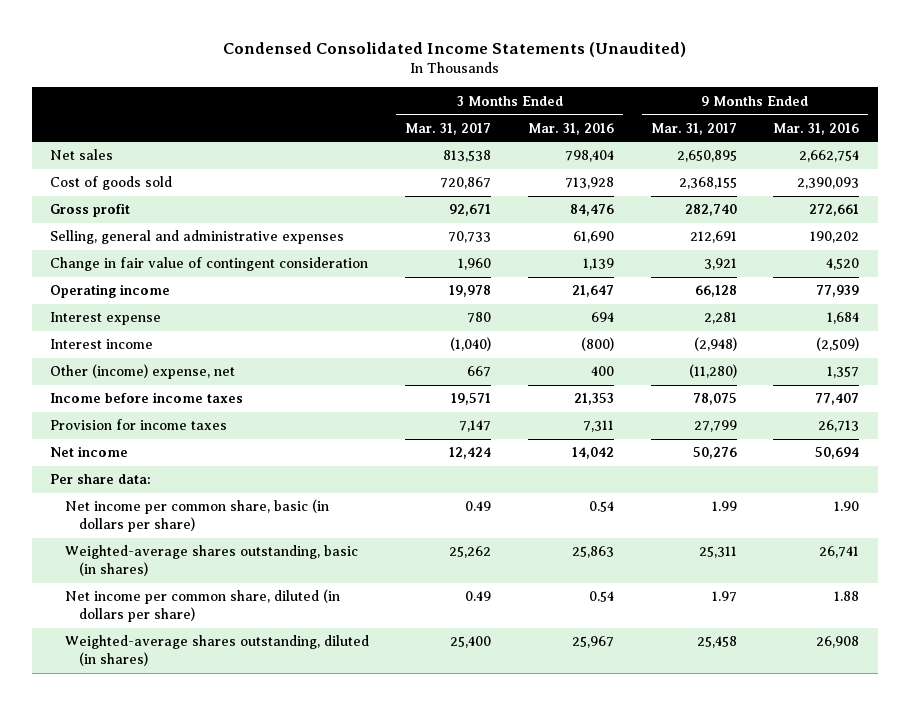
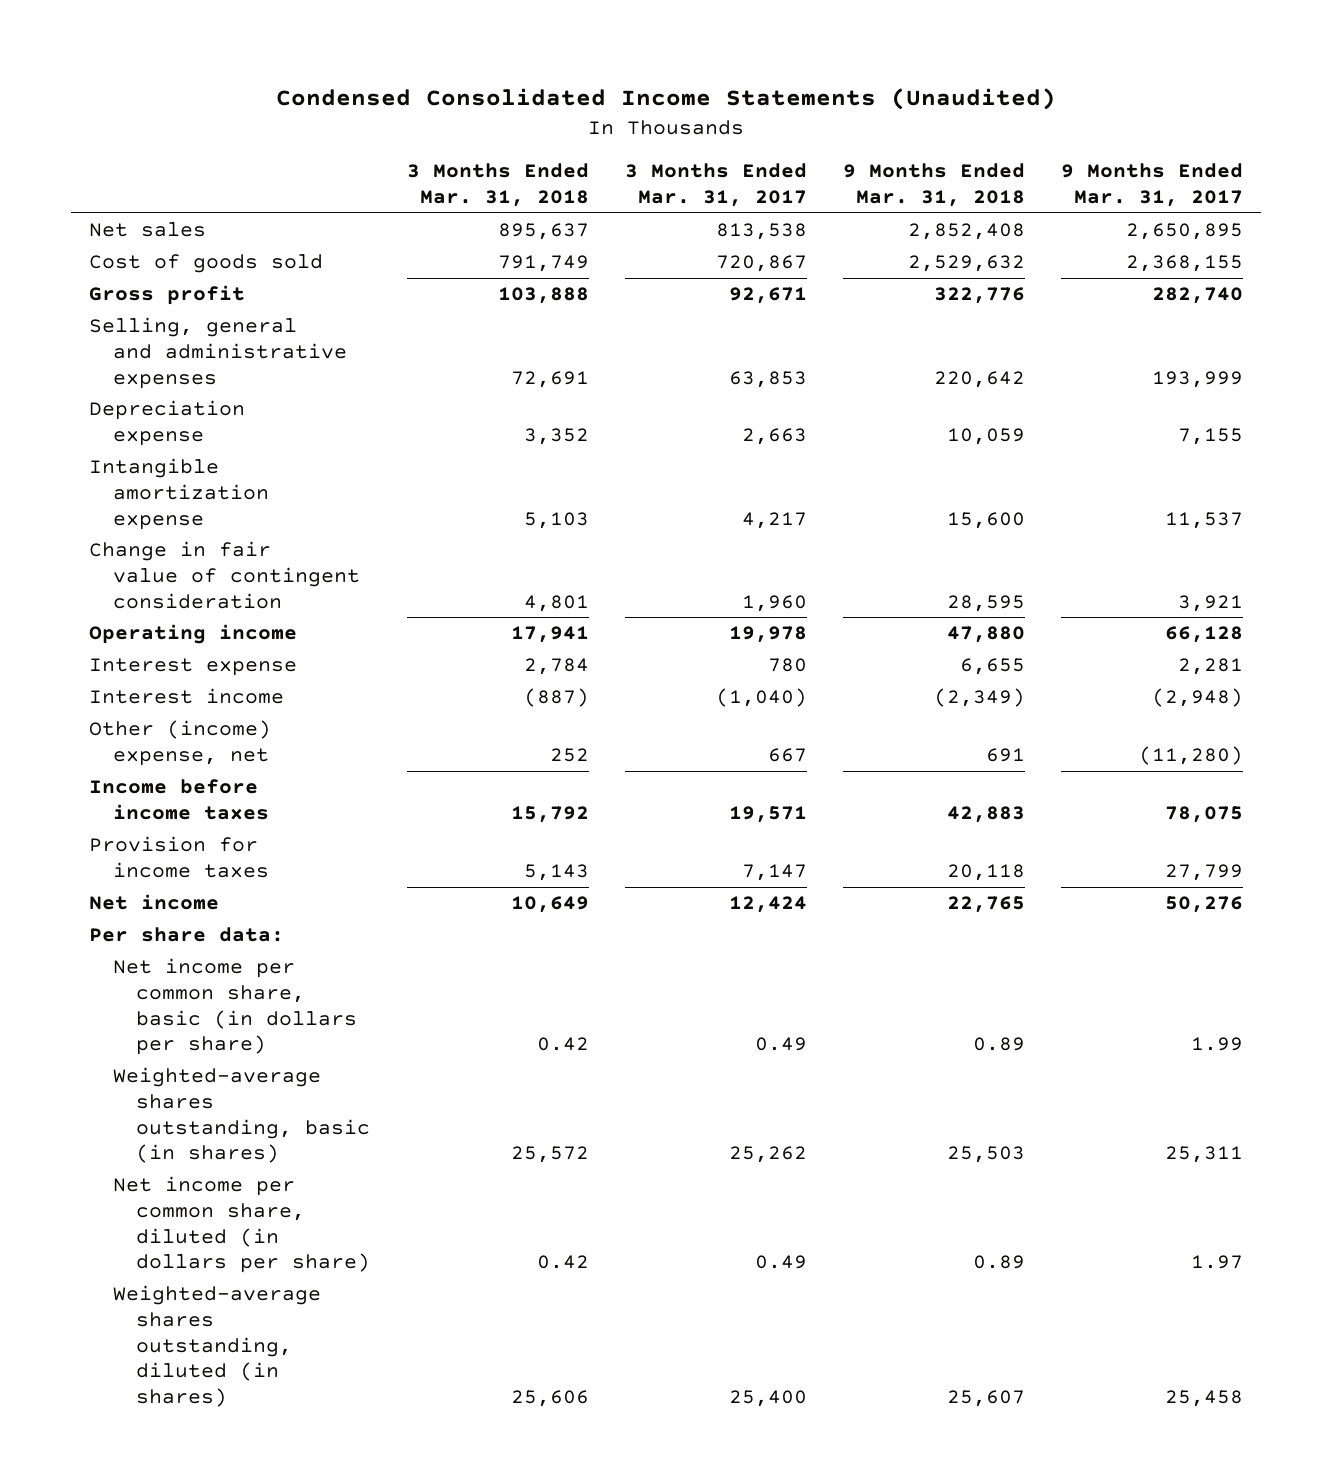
[528,122,615,135] Mar. 31, 2016 -> none
[773,122,860,135] Mar. 31, 2016 -> none
none -> [406,163,589,208] 3 Months Ended Mar. 31, 2018
none -> [842,163,1025,208] 9 Months Ended Mar. 31, 2018
[448,231,492,244] 70,733 -> [728,370,807,388] 63,853
[689,231,737,244] 212,691 -> [1151,370,1243,388] 193,999
none -> [89,400,246,447] Depreciation expense
none -> [89,458,269,530] Intangible amortization expense

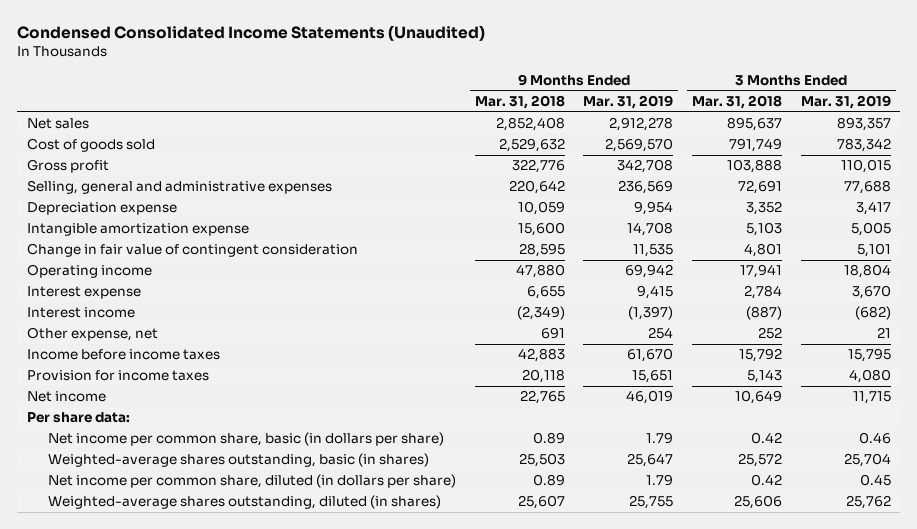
[624,163,807,208] 3 Months Ended Mar. 31, 2017 -> none
[1060,163,1243,208] 9 Months Ended Mar. 31, 2017 -> none
none -> [583,95,674,110] Mar. 31, 2019
none -> [800,95,891,110] Mar. 31, 2019
[89,720,272,767] Other (income) expense, net -> [26,327,158,342] Other expense, net

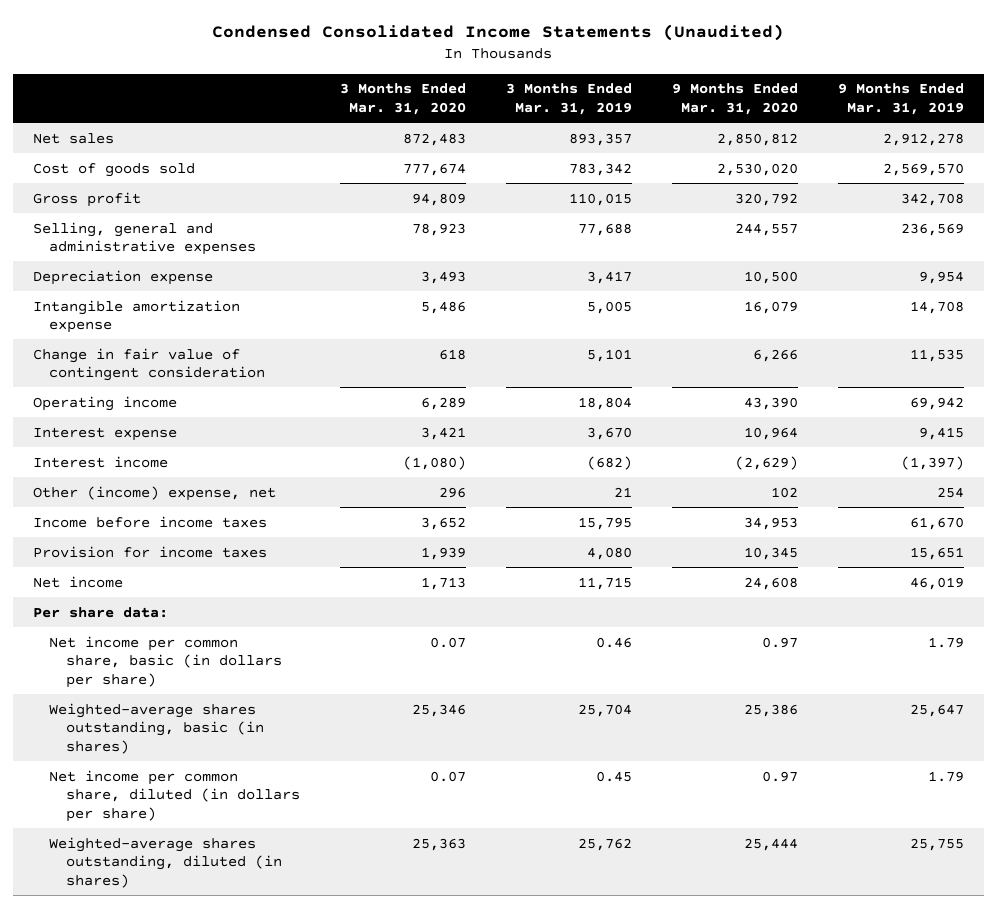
[474,95,565,110] Mar. 31, 2018 -> none
[692,95,783,110] Mar. 31, 2018 -> none
none -> [339,83,466,115] 3 Months Ended Mar. 31, 2020
none -> [671,83,798,115] 9 Months Ended Mar. 31, 2020
[26,327,158,342] Other expense, net -> [33,485,277,501] Other (income) expense, net

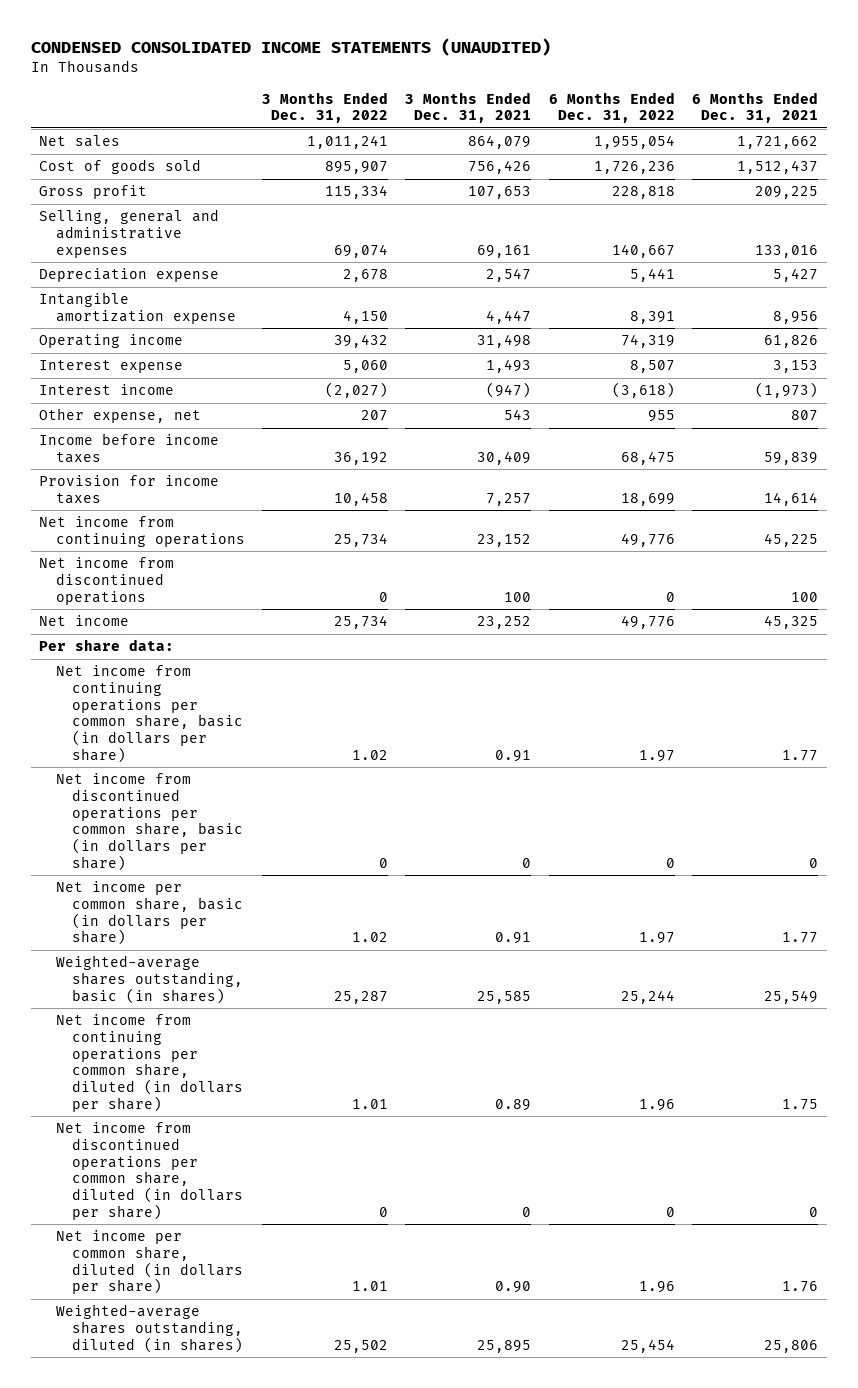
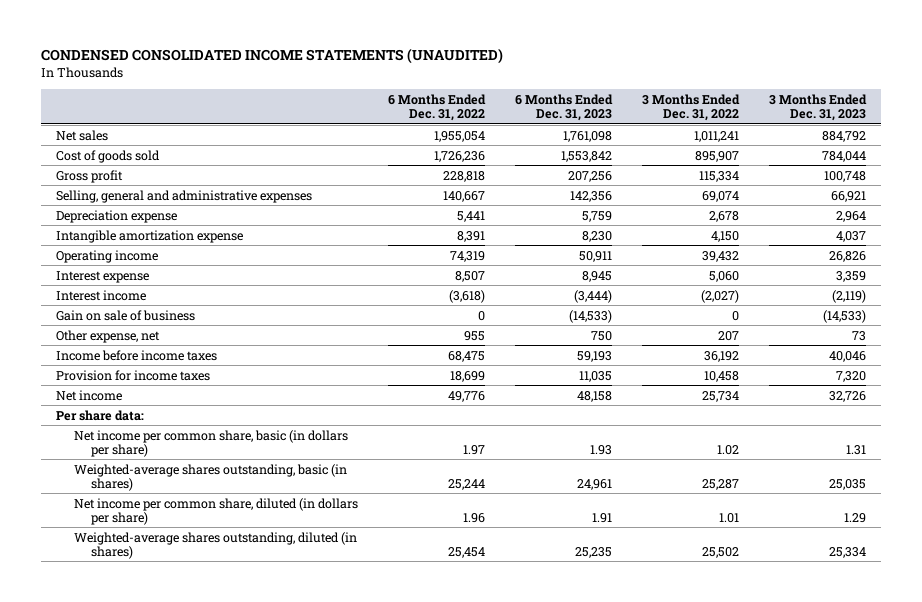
[405,91,532,124] 3 Months Ended Dec. 31, 2021 -> none
[692,91,819,124] 6 Months Ended Dec. 31, 2021 -> none
none -> [514,93,613,122] 6 Months Ended Dec. 31, 2023
none -> [768,93,867,122] 3 Months Ended Dec. 31, 2023
none -> [56,309,196,321] Gain on sale of business
[39,516,245,548] Net income from continuing operations -> none
[39,557,175,605] Net income from discontinued operations -> none
[55,665,243,763] Net income from continuing operations per common share, basic (in dollars per share) -> none
[55,773,243,871] Net income from discontinued operations per common share, basic (in dollars per share) -> none
[55,1014,243,1112] Net income from continuing operations per common share, diluted (in dollars per share) -> none
[55,1122,243,1220] Net income from discontinued operations per common share, diluted (in dollars per share) -> none

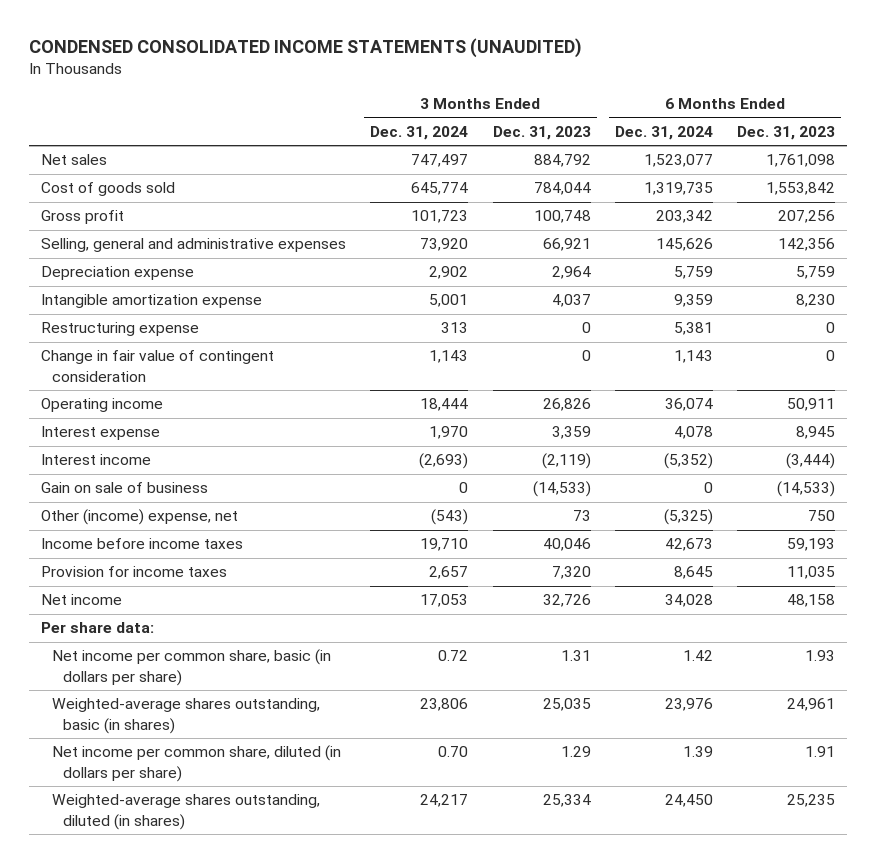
[387,93,486,122] 6 Months Ended Dec. 31, 2022 -> none
[641,93,740,122] 3 Months Ended Dec. 31, 2022 -> none
none -> [370,125,469,140] Dec. 31, 2024
none -> [614,125,713,140] Dec. 31, 2024
none -> [40,322,199,337] Restructuring expense
none -> [40,350,274,382] Change in fair value of contingent consideration
[56,329,161,343] Other expense, net -> [40,509,238,526] Other (income) expense, net

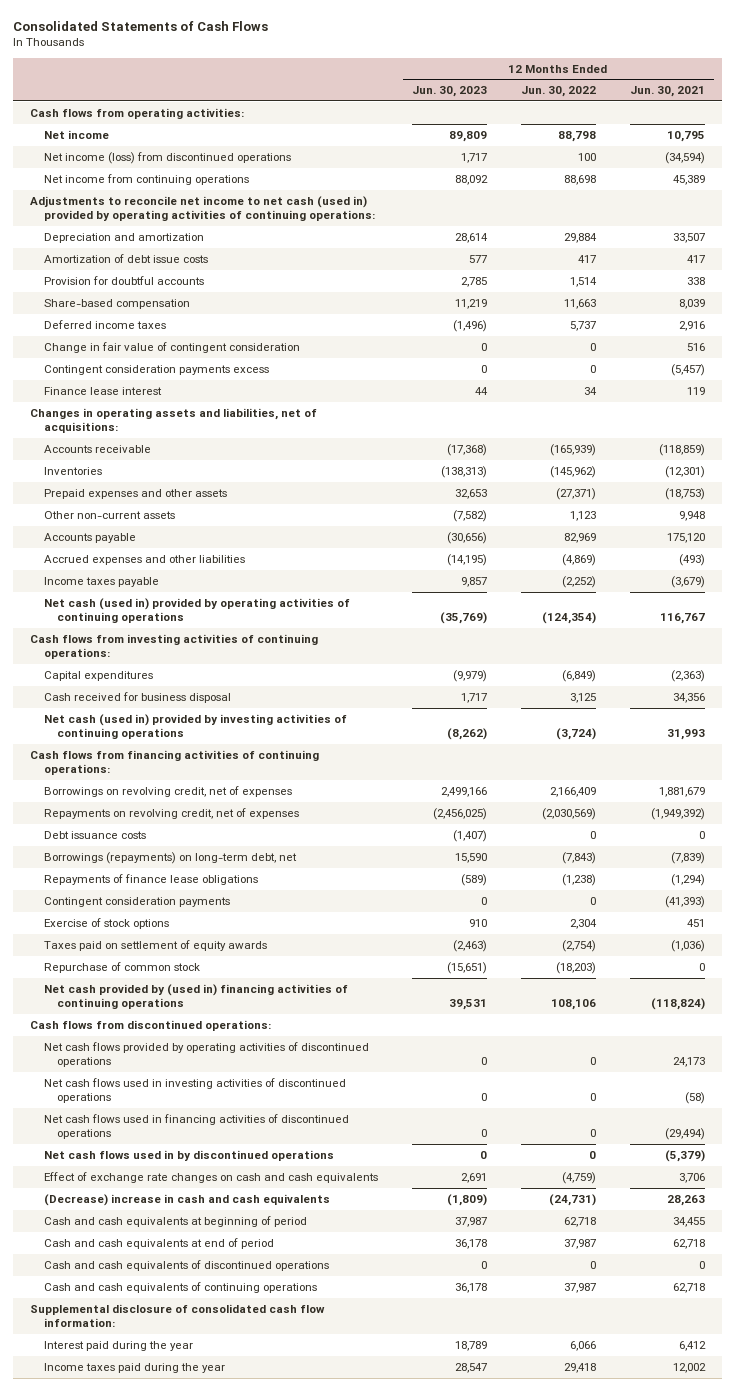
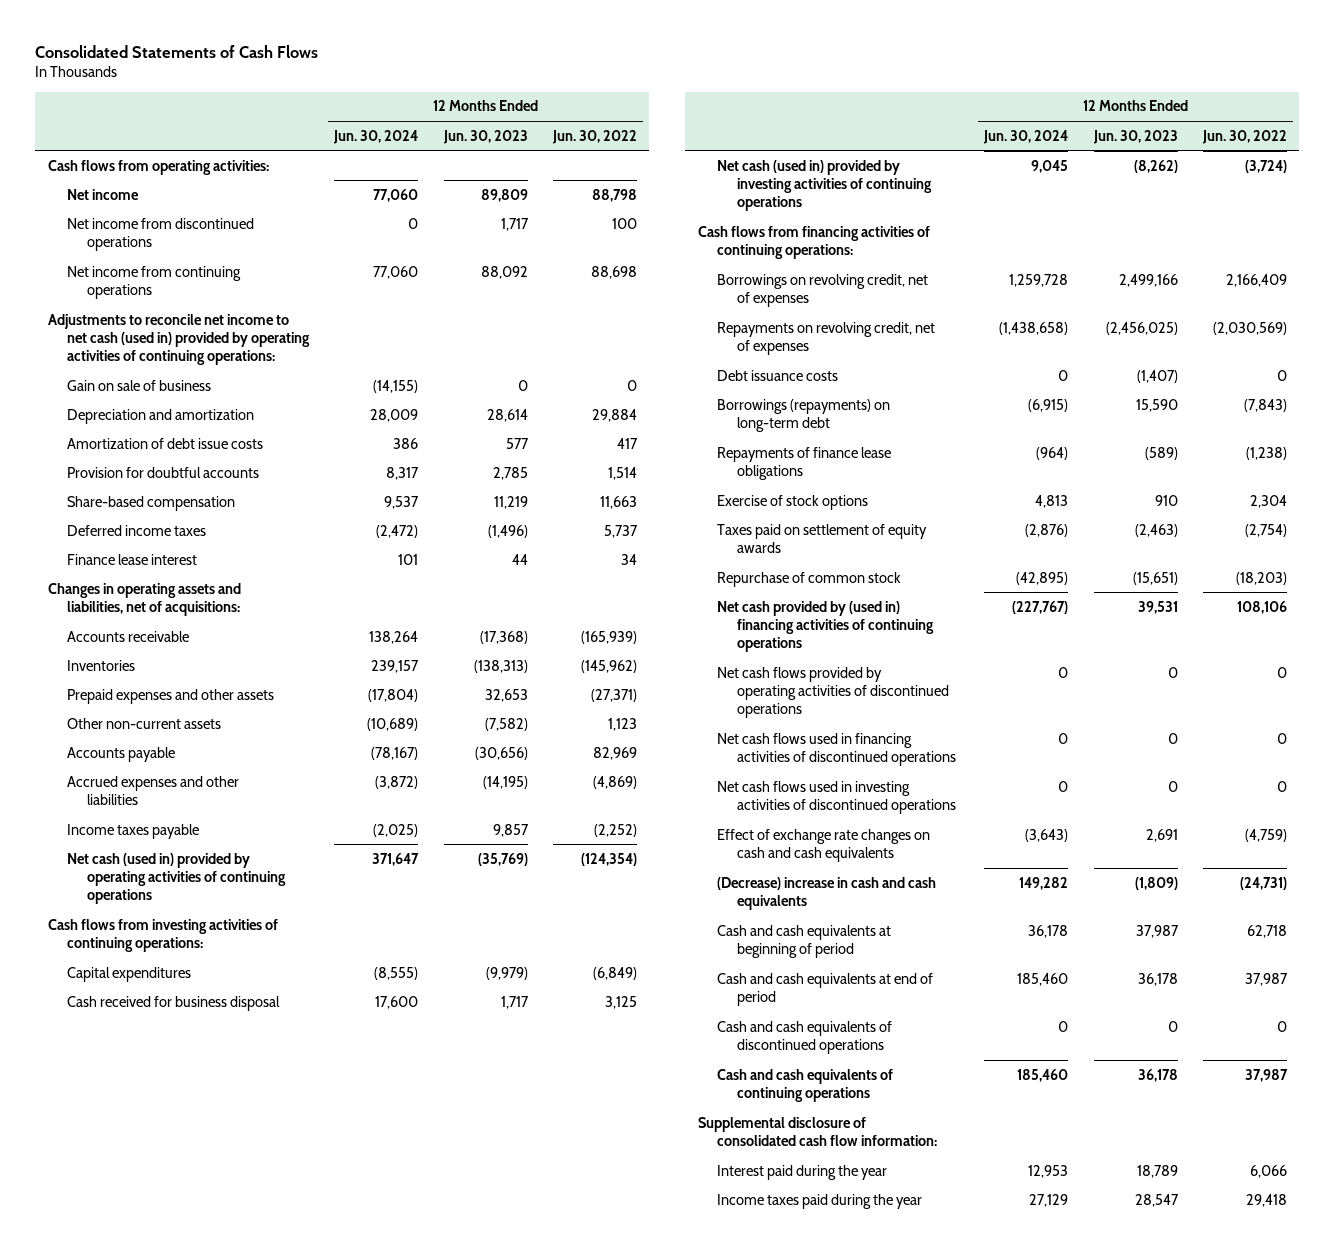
[629,86,705,98] Jun. 30, 2021 -> none
none -> [333,129,419,144] Jun. 30, 2024
[43,151,291,164] Net income (loss) from discontinued operations -> [67,217,255,252] Net income from discontinued operations
none -> [67,379,212,391] Gain on sale of business
[43,341,300,353] Change in fair value of contingent consideration -> none
[43,364,269,375] Contingent consideration payments excess -> none
[43,851,297,864] Borrowings (repayments) on long-term debt, net -> [717,398,891,433] Borrowings (repayments) on long-term debt
[43,896,230,907] Contingent consideration payments -> none
[29,1019,271,1031] Cash flows from discontinued operations: -> none
[43,1149,334,1161] Net cash flows used in by discontinued operations -> none
[43,1077,346,1104] Net cash flows used in investing activities of discontinued operations -> [717,780,956,815] Net cash flows used in investing activities of discontinued operations

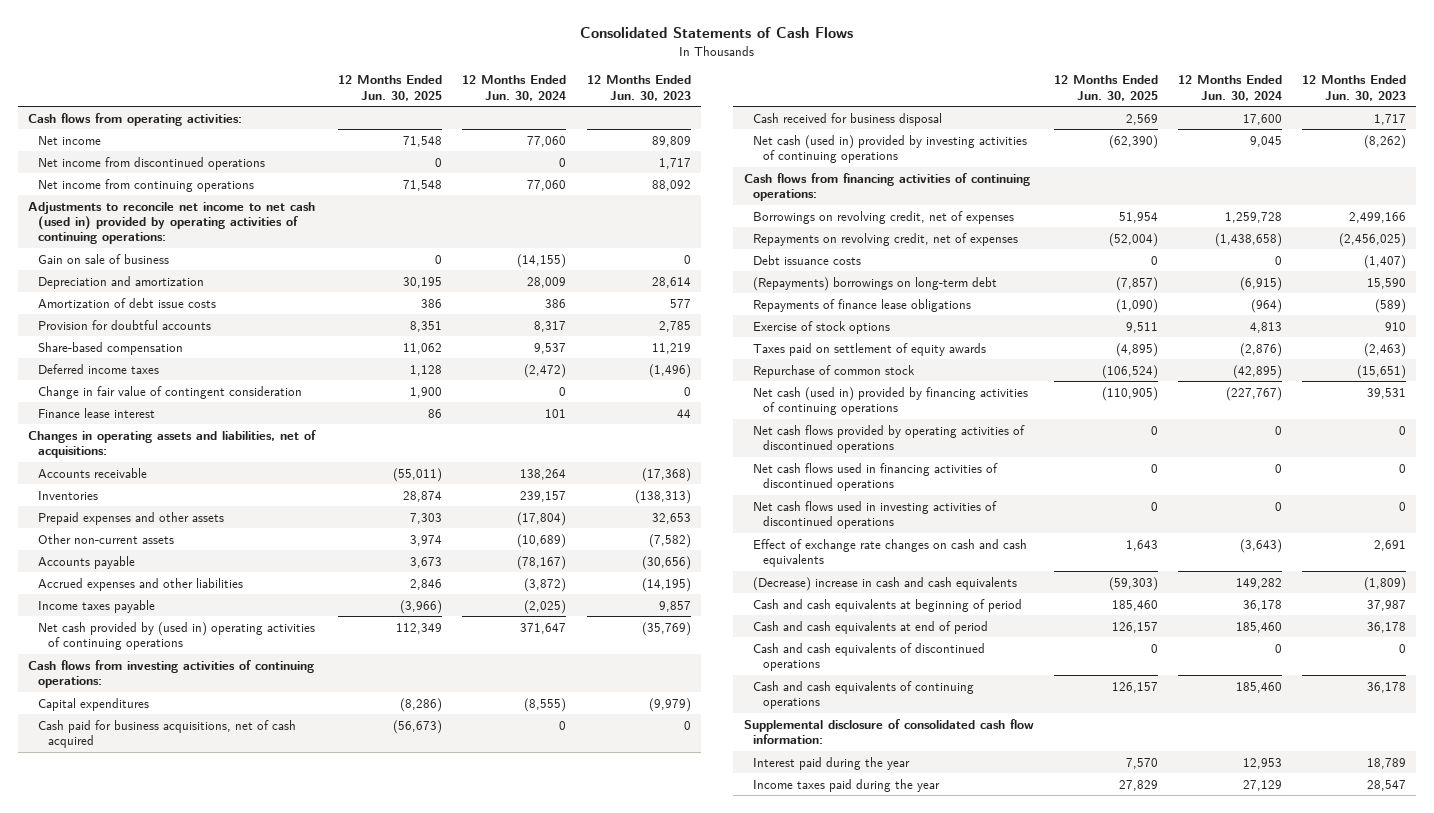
[551,129,637,144] Jun. 30, 2022 -> none
none -> [338,75,443,101] 12 Months Ended Jun. 30, 2025
none -> [37,385,302,399] Change in fair value of contingent consideration
[67,852,286,905] Net cash (used in) provided by operating activities of continuing operations -> [37,621,315,650] Net cash provided by (used in) operating activities of continuing operations
none -> [37,719,296,748] Cash paid for business acquisitions, net of cash acquired
[717,398,891,433] Borrowings (repayments) on long-term debt -> [753,276,998,291] (Repayments) borrowings on long-term debt
[717,600,934,653] Net cash provided by (used in) financing activities of continuing operations -> [753,386,1029,415] Net cash (used in) provided by financing activities of continuing operations

